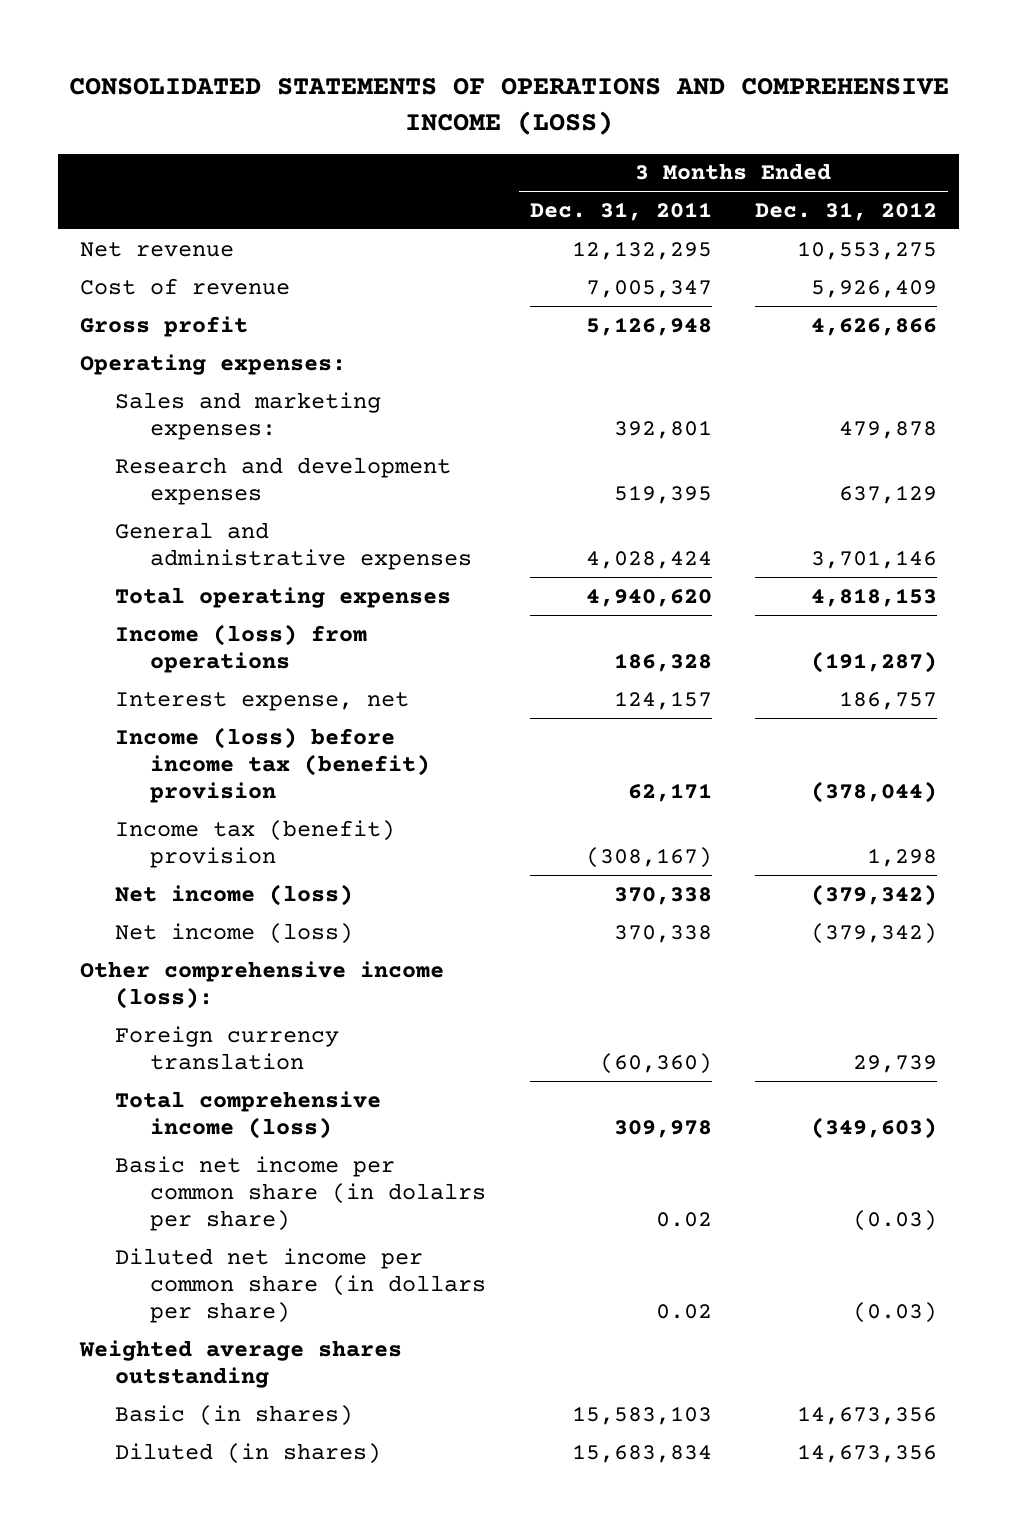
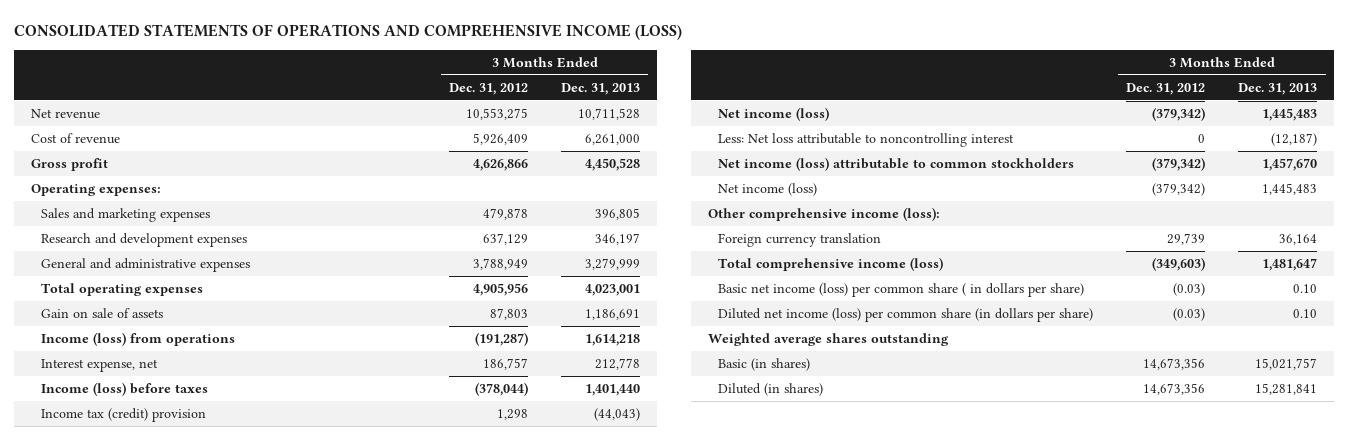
[529,201,712,221] Dec. 31, 2011 -> none
none -> [561,82,641,95] Dec. 31, 2013
[114,391,381,440] Sales and marketing expenses: -> [40,208,210,223] Sales and marketing expenses
[811,549,938,569] 3,701,146 -> [472,258,528,271] 3,788,949
[811,587,938,607] 4,818,153 -> [472,283,528,297] 4,905,956
none -> [40,308,163,319] Gain on sale of assets
[114,726,430,804] Income (loss) before income tax (benefit) provision -> [40,382,208,397] Income (loss) before taxes
[114,819,395,868] Income tax (benefit) provision -> [40,408,206,423] Income tax (credit) provision
none -> [718,133,1015,148] Less: Net loss attributable to noncontrolling interest
none -> [718,157,1075,172] Net income (loss) attributable to common stockholders
[114,1155,486,1232] Basic net income per common share (in dolalrs per share) -> [718,283,1085,298] Basic net income (loss) per common share ( in dollars per share)
[114,1247,486,1324] Diluted net income per common share (in dollars per share) -> [718,308,1094,323] Diluted net income (loss) per common share (in dollars per share)

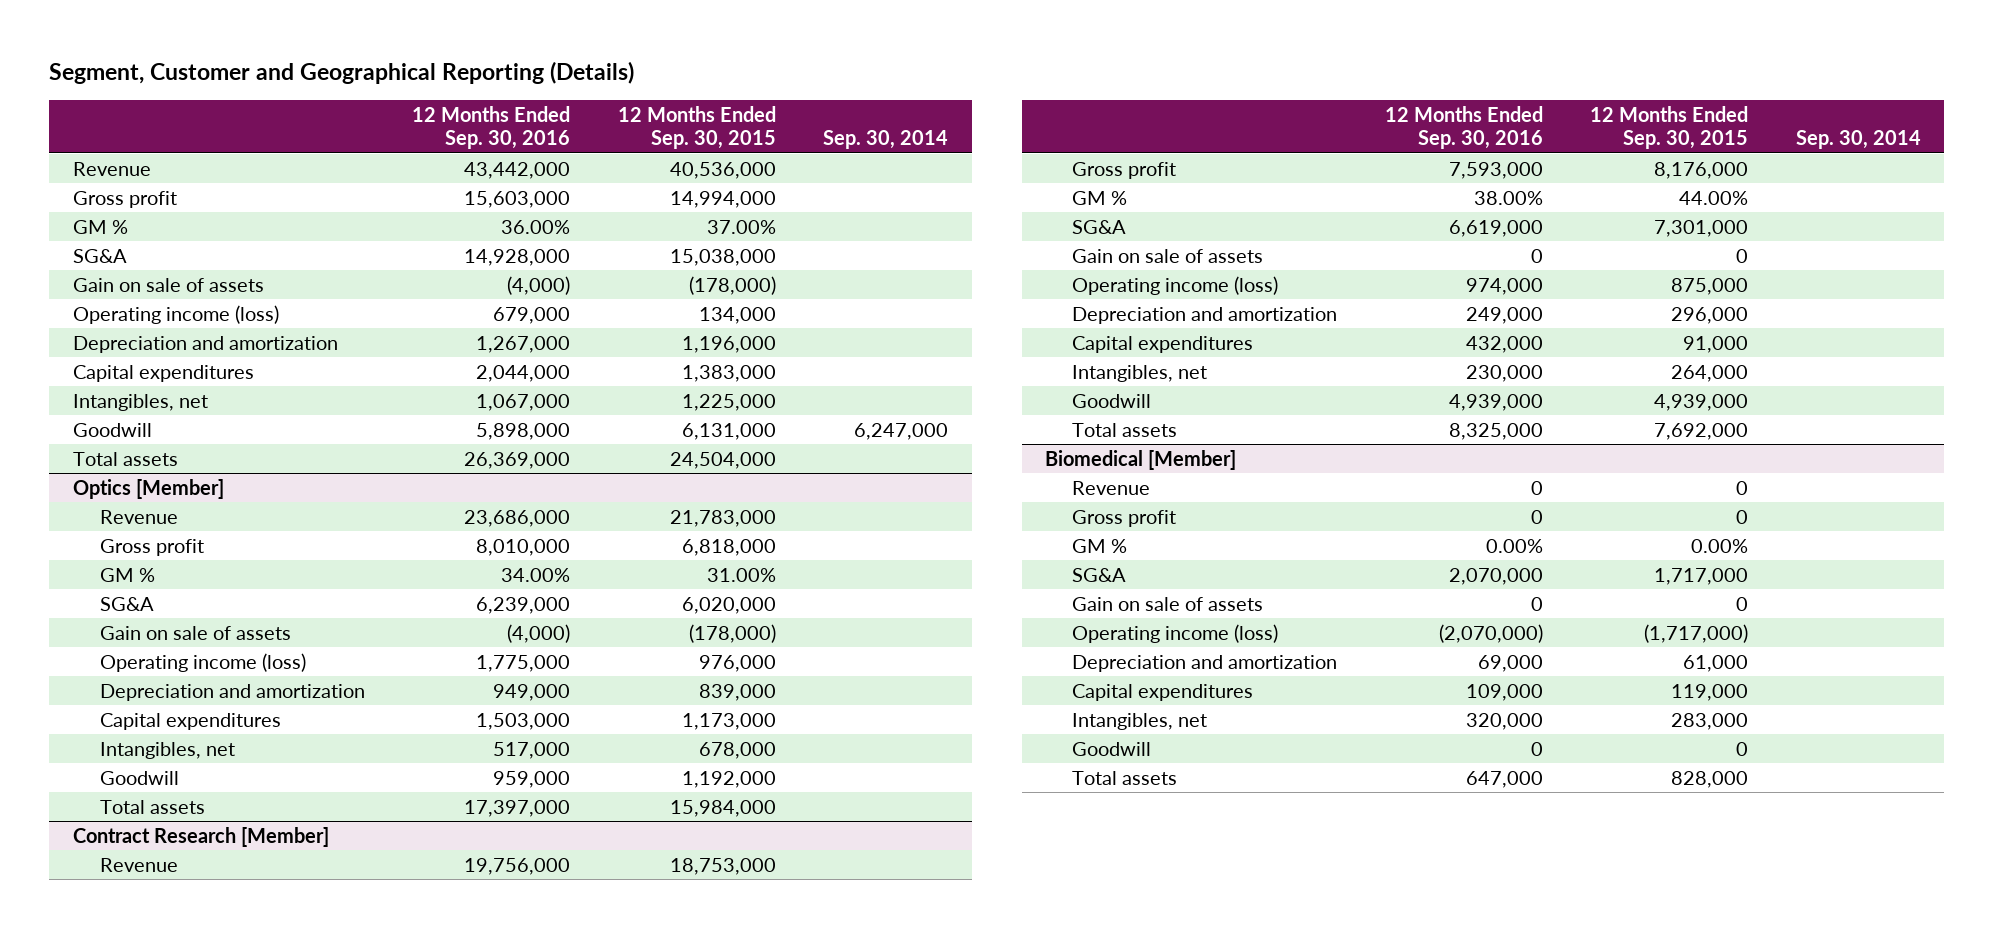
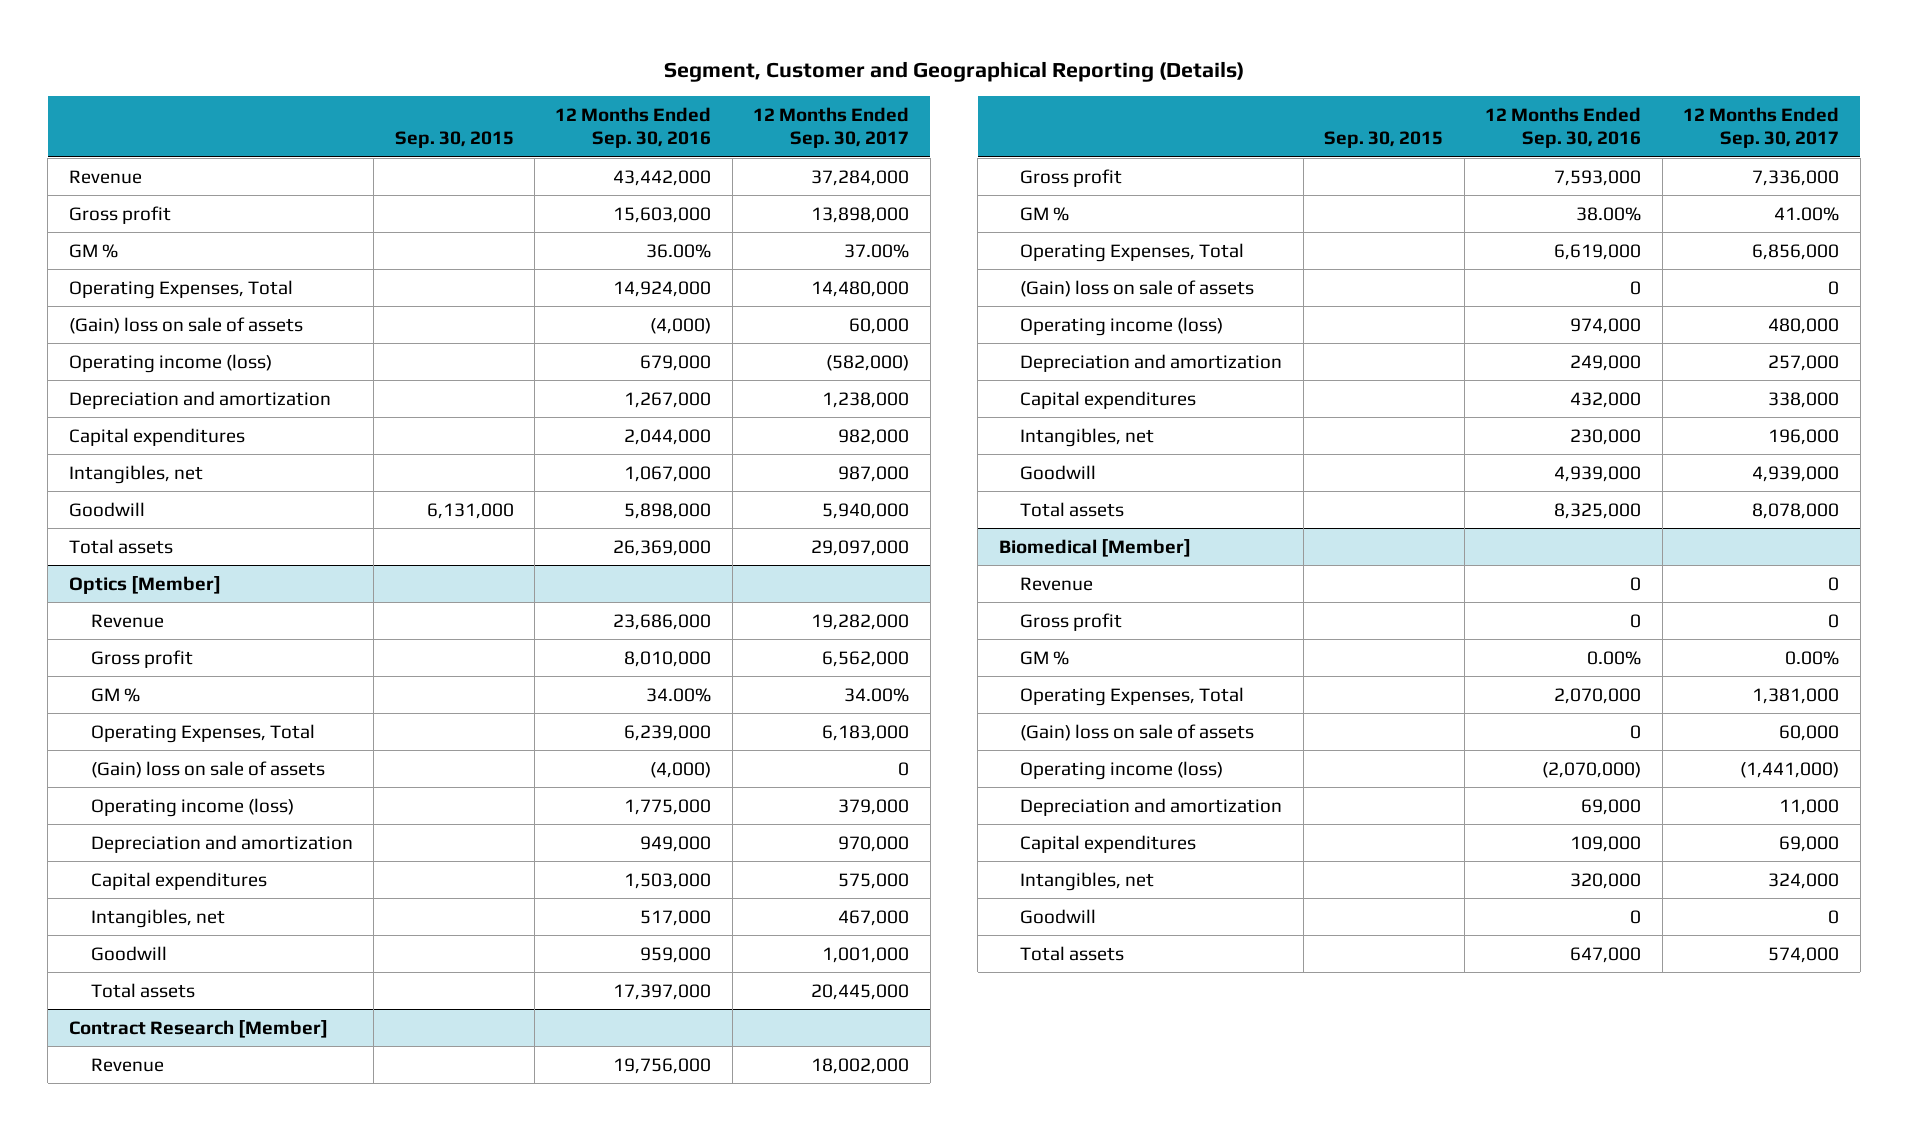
[617,105,776,150] 12 Months Ended Sep. 30, 2015 -> none
[823,130,949,150] Sep. 30, 2014 -> none
none -> [394,131,514,149] Sep. 30, 2015
none -> [753,106,910,149] 12 Months Ended Sep. 30, 2017
[73,248,128,263] SG&A -> none
none -> [68,279,293,299] Operating Expenses, Total
[73,277,265,292] Gain on sale of assets -> [68,316,303,334] (Gain) loss on sale of assets
[100,596,155,611] SG&A -> [90,723,315,743] Operating Expenses, Total
[100,625,292,640] Gain on sale of assets -> [90,760,325,778] (Gain) loss on sale of assets
[1072,219,1127,234] SG&A -> [1020,242,1245,262] Operating Expenses, Total
[1072,248,1264,263] Gain on sale of assets -> [1020,279,1255,297] (Gain) loss on sale of assets
[1072,567,1127,582] SG&A -> none
none -> [1020,686,1245,706] Operating Expenses, Total
[1072,596,1264,611] Gain on sale of assets -> [1020,723,1255,741] (Gain) loss on sale of assets

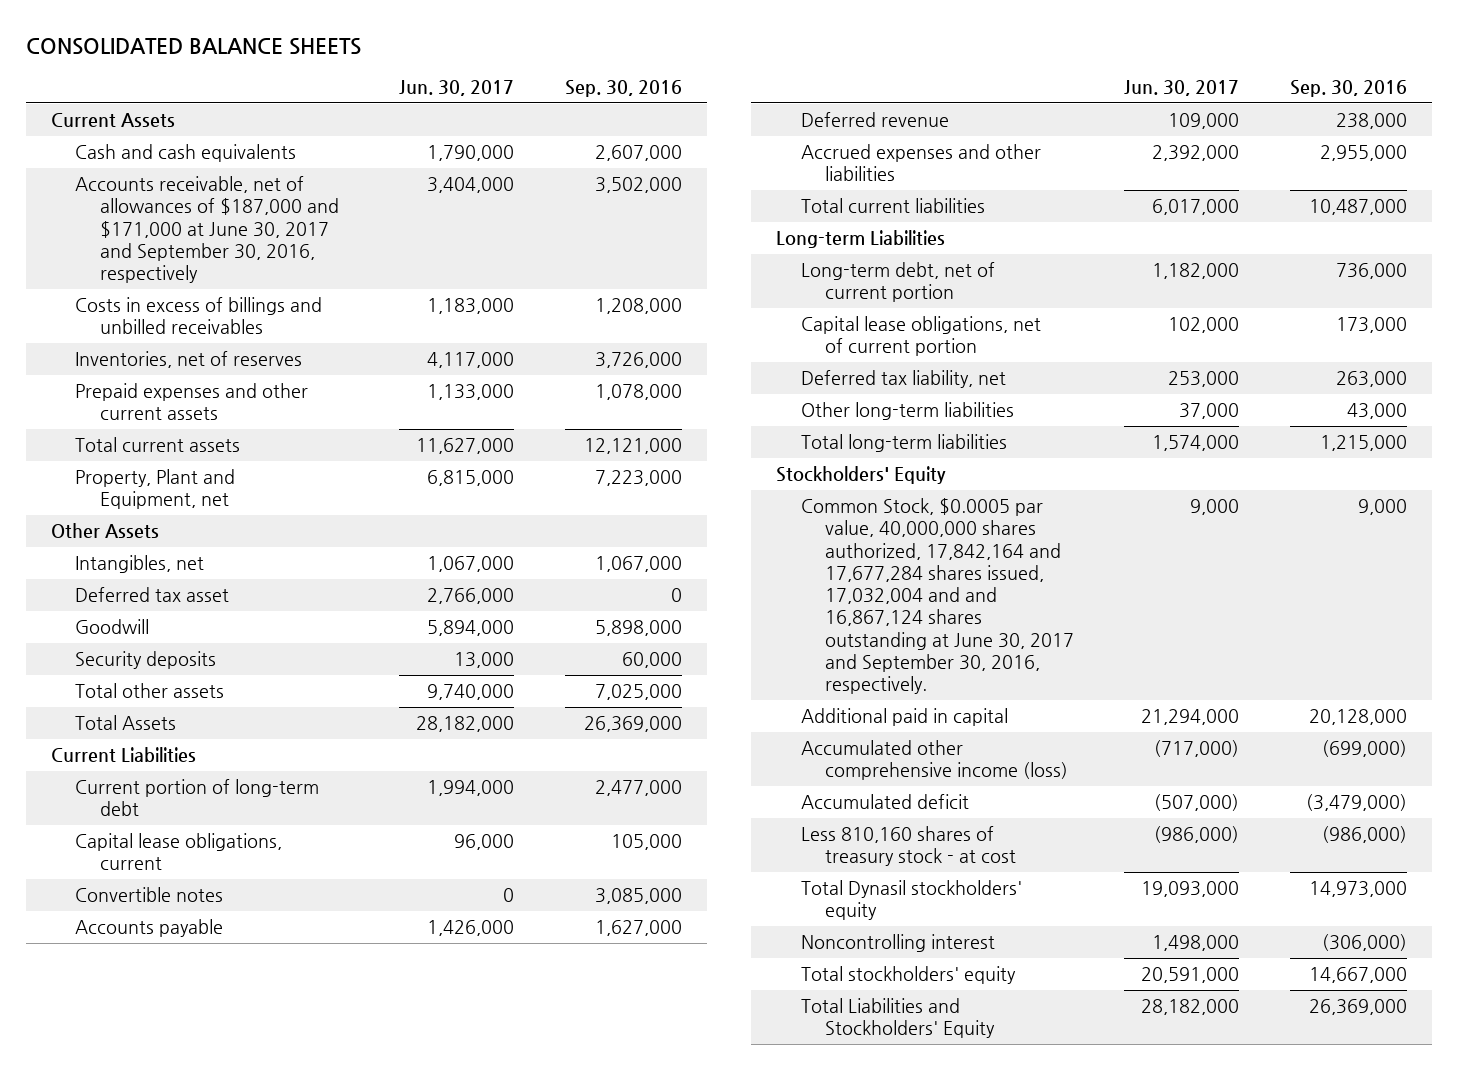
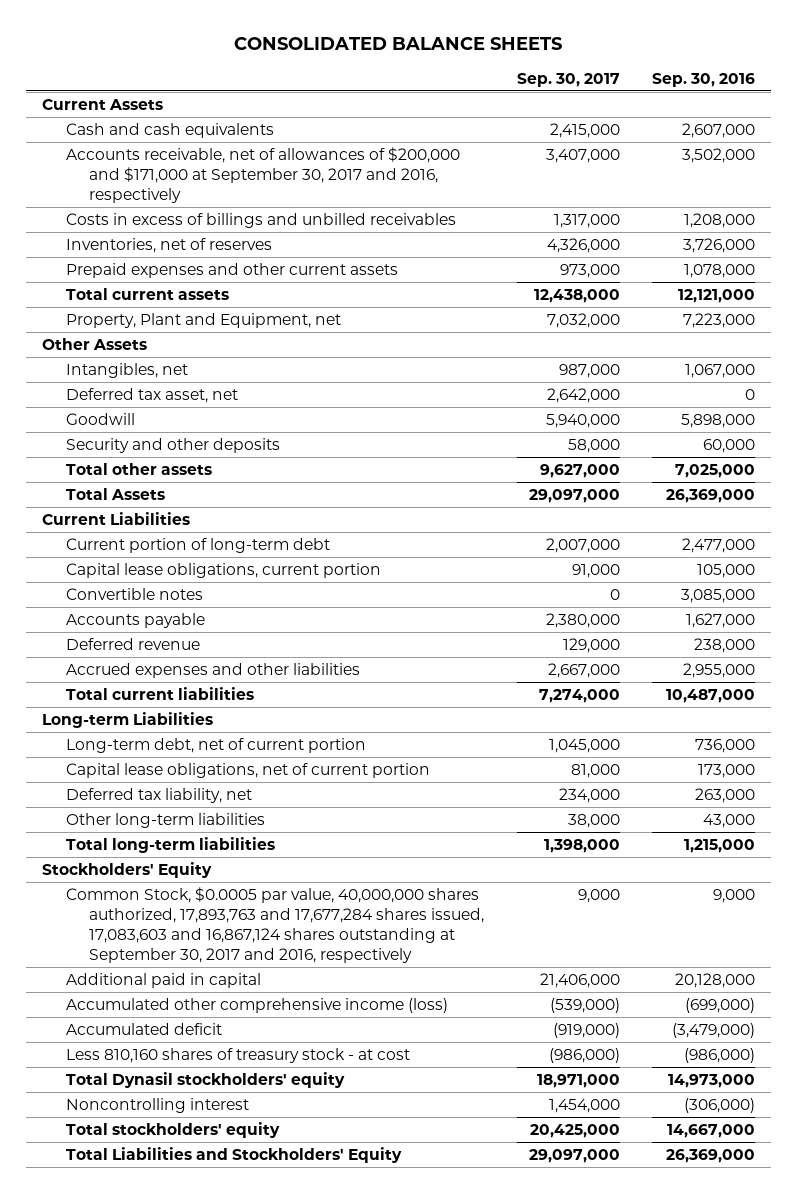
[399,80,515,97] Jun. 30, 2017 -> none
none -> [516,72,620,87] Sep. 30, 2017
[75,176,339,284] Accounts receivable, net of allowances of $187,000 and $171,000 at June 30, 2017 and September 30, 2016, respectively -> [65,147,460,204] Accounts receivable, net of allowances of $200,000 and $171,000 at September 30, 2017 and 2016, respectively
[75,587,230,603] Deferred tax asset -> [65,388,238,404] Deferred tax asset, net
[75,651,217,670] Security deposits -> [65,438,280,454] Security and other deposits
[75,833,283,871] Capital lease obligations, current -> [65,563,381,579] Capital lease obligations, current portion
[800,498,1074,695] Common Stock, $0.0005 par value, 40,000,000 shares authorized, 17,842,164 and 17,677,284 shares issued, 17,032,004 and and 16,867,124 shares outstanding at June 30, 2017 and September 30, 2016, respectively. -> [65,887,485,964] Common Stock, $0.0005 par value, 40,000,000 shares authorized, 17,893,763 and 17,677,284 shares issued, 17,083,603 and 16,867,124 shares outstanding at September 30, 2017 and 2016, respectively

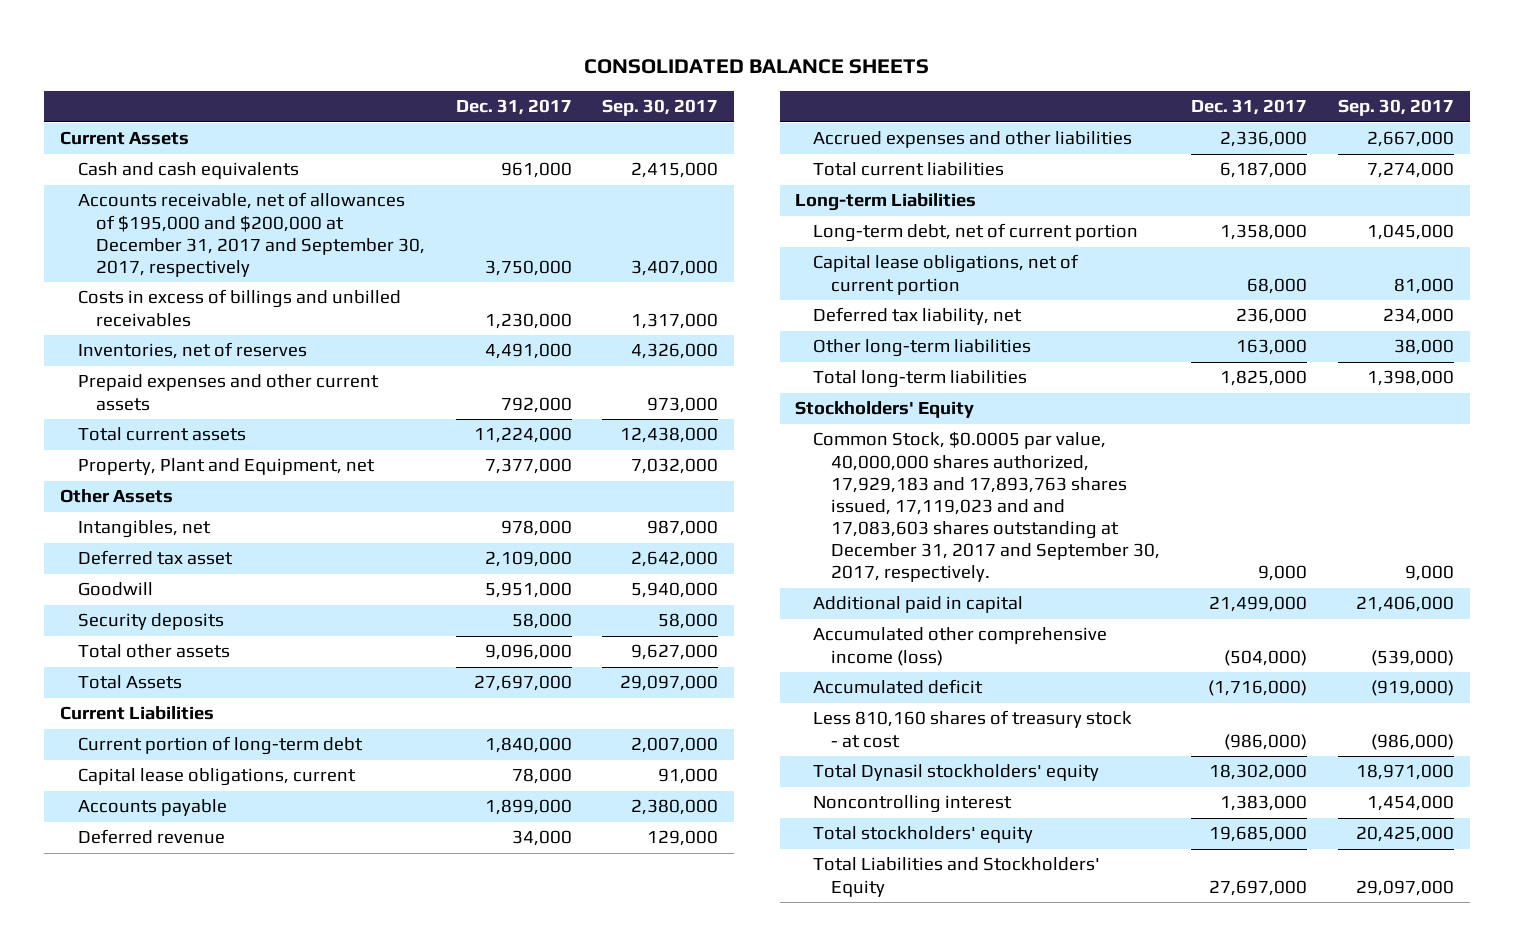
[651,72,755,87] Sep. 30, 2016 -> none
none -> [455,99,572,116] Dec. 31, 2017
[65,147,460,204] Accounts receivable, net of allowances of $200,000 and $171,000 at September 30, 2017 and 2016, respectively -> [77,192,425,277] Accounts receivable, net of allowances of $195,000 and $200,000 at December 31, 2017 and September 30, 2017, respectively
[65,388,238,404] Deferred tax asset, net -> [77,550,233,566] Deferred tax asset
[65,438,280,454] Security and other deposits -> [77,613,224,631] Security deposits
[65,588,203,601] Convertible notes -> none
[65,563,381,579] Capital lease obligations, current portion -> [77,768,356,787] Capital lease obligations, current
[65,887,485,964] Common Stock, $0.0005 par value, 40,000,000 shares authorized, 17,893,763 and 17,677,284 shares issued, 17,083,603 and 16,867,124 shares outstanding at September 30, 2017 and 2016, respectively -> [813,431,1161,583] Common Stock, $0.0005 par value, 40,000,000 shares authorized, 17,929,183 and 17,893,763 shares issued, 17,119,023 and and 17,083,603 shares outstanding at December 31, 2017 and September 30, 2017, respectively.

